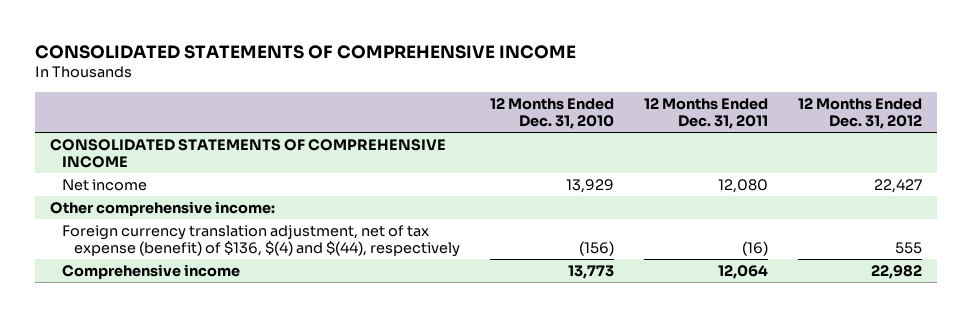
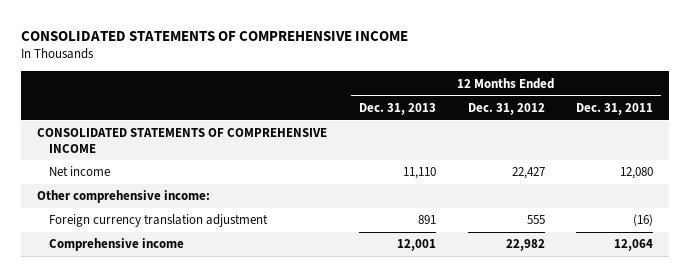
[490,97,615,130] 12 Months Ended Dec. 31, 2010 -> none
none -> [358,103,436,116] Dec. 31, 2013
[61,224,461,258] Foreign currency translation adjustment, net of tax expense (benefit) of $136, $(4) and $(44), respectively -> [49,214,269,228] Foreign currency translation adjustment

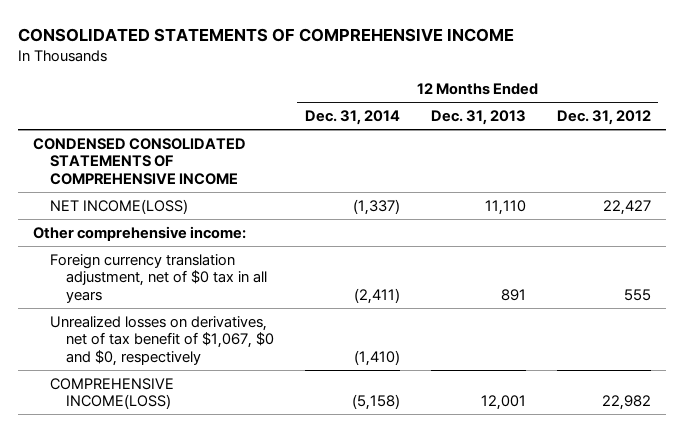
[576,103,654,116] Dec. 31, 2011 -> none
none -> [305,110,401,126] Dec. 31, 2014
[36,128,327,153] CONSOLIDATED STATEMENTS OF COMPREHENSIVE INCOME -> [33,137,247,185] CONDENSED CONSOLIDATED STATEMENTS OF COMPREHENSIVE INCOME
[49,166,111,177] Net income -> [49,198,188,214] NET INCOME(LOSS)
[49,214,269,228] Foreign currency translation adjustment -> [49,253,268,303] Foreign currency translation adjustment, net of $0 tax in all years
none -> [49,315,275,366] Unrealized losses on derivatives, net of tax benefit of $1,067, $0 and $0, respectively
[49,238,185,252] Comprehensive income -> [49,377,174,410] COMPREHENSIVE INCOME(LOSS)

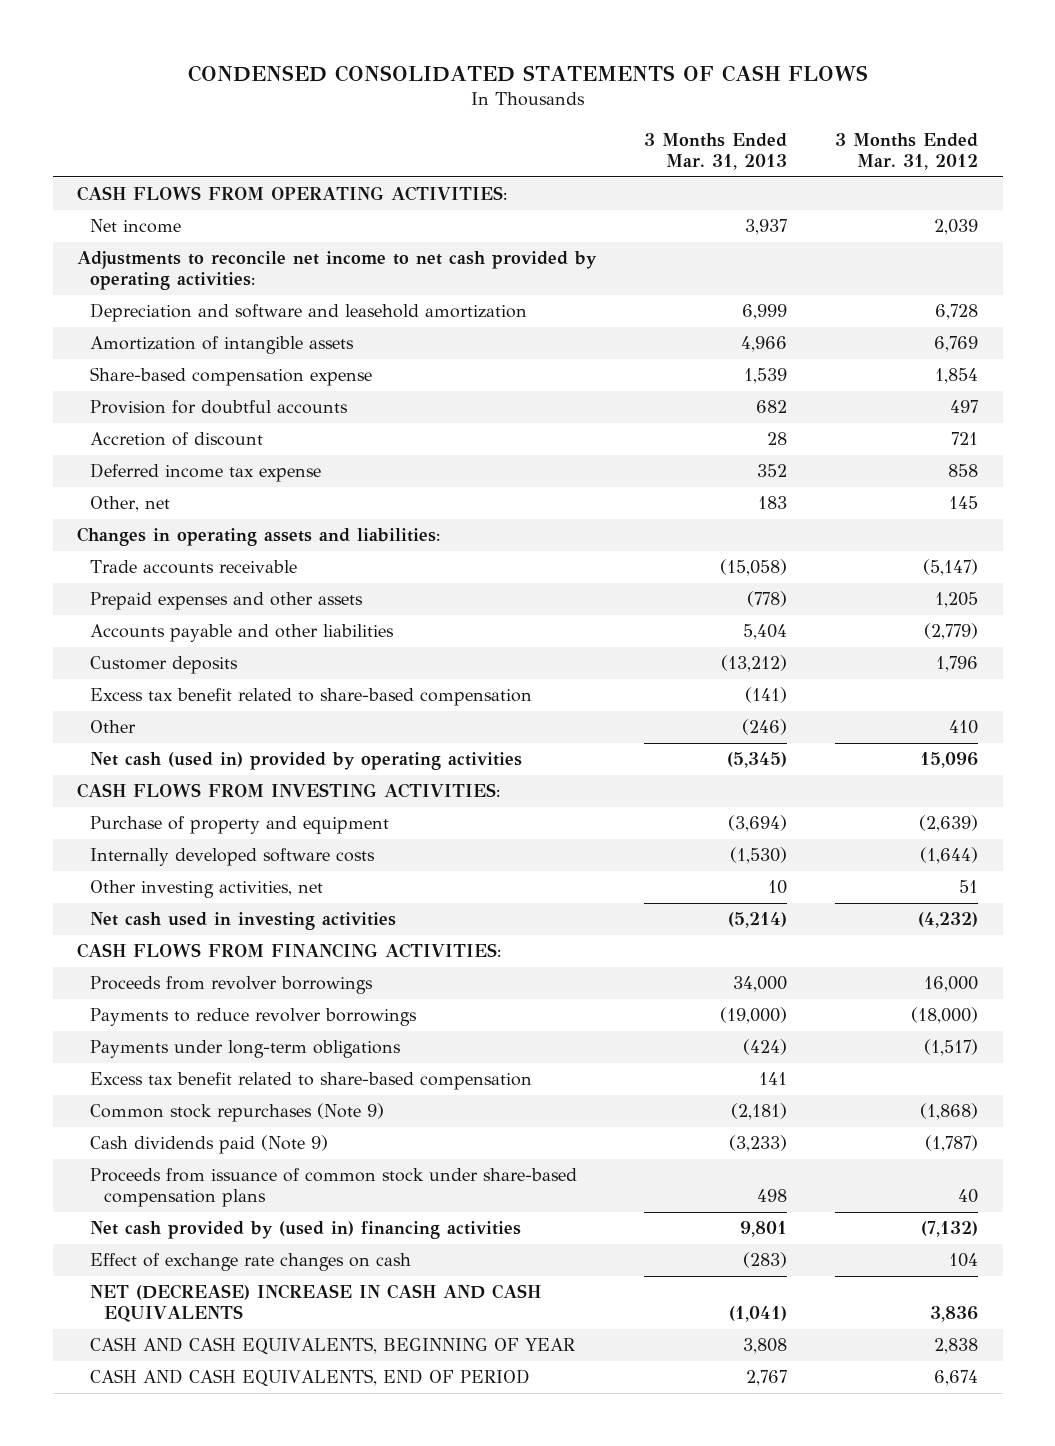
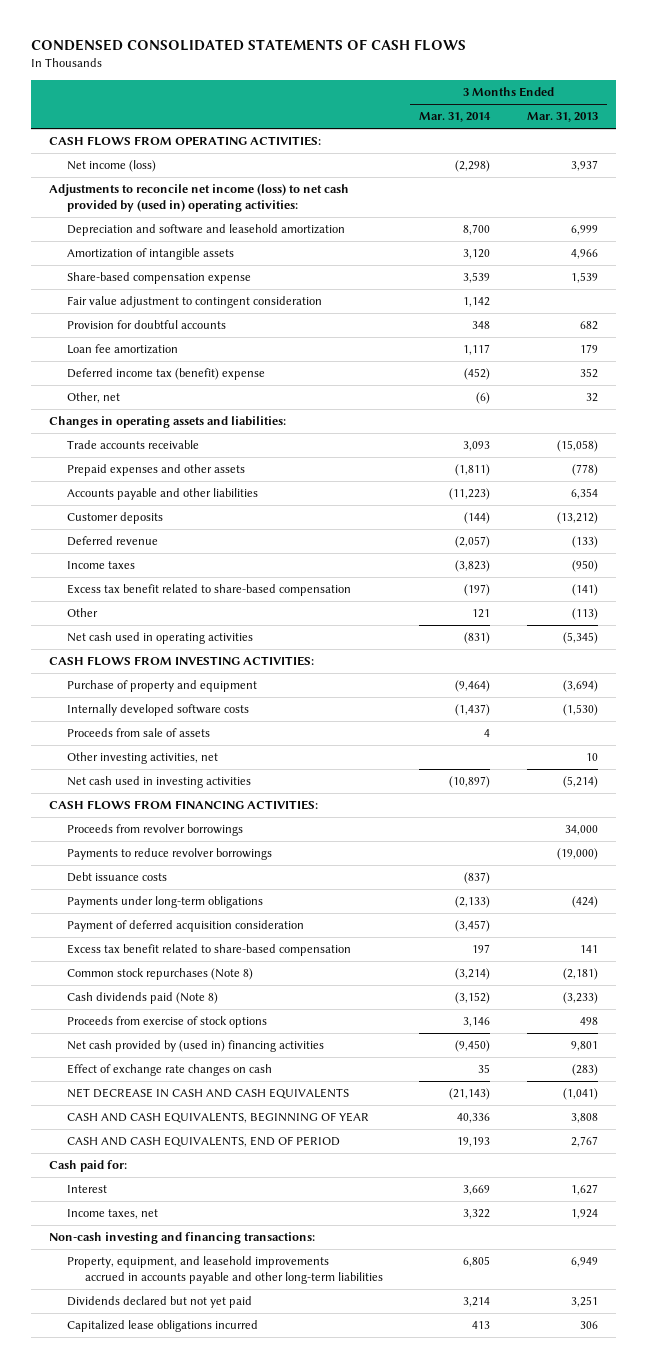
[835,132,979,170] 3 Months Ended Mar. 31, 2012 -> none
none -> [419,112,492,123] Mar. 31, 2014
[90,219,182,234] Net income -> [66,160,156,173] Net income (loss)
[76,251,597,291] Adjustments to reconcile net income to net cash provided by operating activities: -> [48,184,349,212] Adjustments to reconcile net income (loss) to net cash provided by (used in) operating activities:
none -> [66,296,322,309] Fair value adjustment to contingent consideration
[90,432,264,447] Accretion of discount -> none
none -> [66,344,178,355] Loan fee amortization
[90,463,322,483] Deferred income tax expense -> [66,368,265,381] Deferred income tax (benefit) expense
[758,496,788,510] 183 -> [585,393,598,403] 32
[743,624,788,641] 5,404 -> [570,488,598,500] 6,354
none -> [66,536,158,547] Deferred revenue
none -> [66,561,135,570] Income taxes
[742,719,788,736] (246) -> [571,608,598,621] (113)
[90,752,523,771] Net cash (used in) provided by operating activities -> [66,632,253,645] Net cash used in operating activities
none -> [66,728,210,738] Proceeds from sale of assets
none -> [66,872,167,883] Debt issuance costs
none -> [66,920,304,933] Payment of deferred acquisition consideration
[90,1103,385,1123] Common stock repurchases (Note 9) -> [66,968,253,981] Common stock repurchases (Note 8)
[90,1135,329,1155] Cash dividends paid (Note 9) -> [66,992,218,1005] Cash dividends paid (Note 8)
[90,1168,578,1208] Proceeds from issuance of common stock under share-based compensation plans -> [66,1016,267,1029] Proceeds from exercise of stock options
[90,1284,542,1323] NET (DECREASE) INCREASE IN CASH AND CASH EQUIVALENTS -> [66,1088,349,1100] NET DECREASE IN CASH AND CASH EQUIVALENTS
none -> [48,1160,127,1173] Cash paid for:
none -> [66,1185,107,1194] Interest
none -> [66,1209,158,1220] Income taxes, net
none -> [48,1232,315,1245] Non-cash investing and financing transactions:
none -> [66,1256,384,1284] Property, equipment, and leasehold improvements accrued in accounts payable and other long-term liabilities
none -> [66,1296,252,1309] Dividends declared but not yet paid
none -> [66,1320,258,1333] Capitalized lease obligations incurred

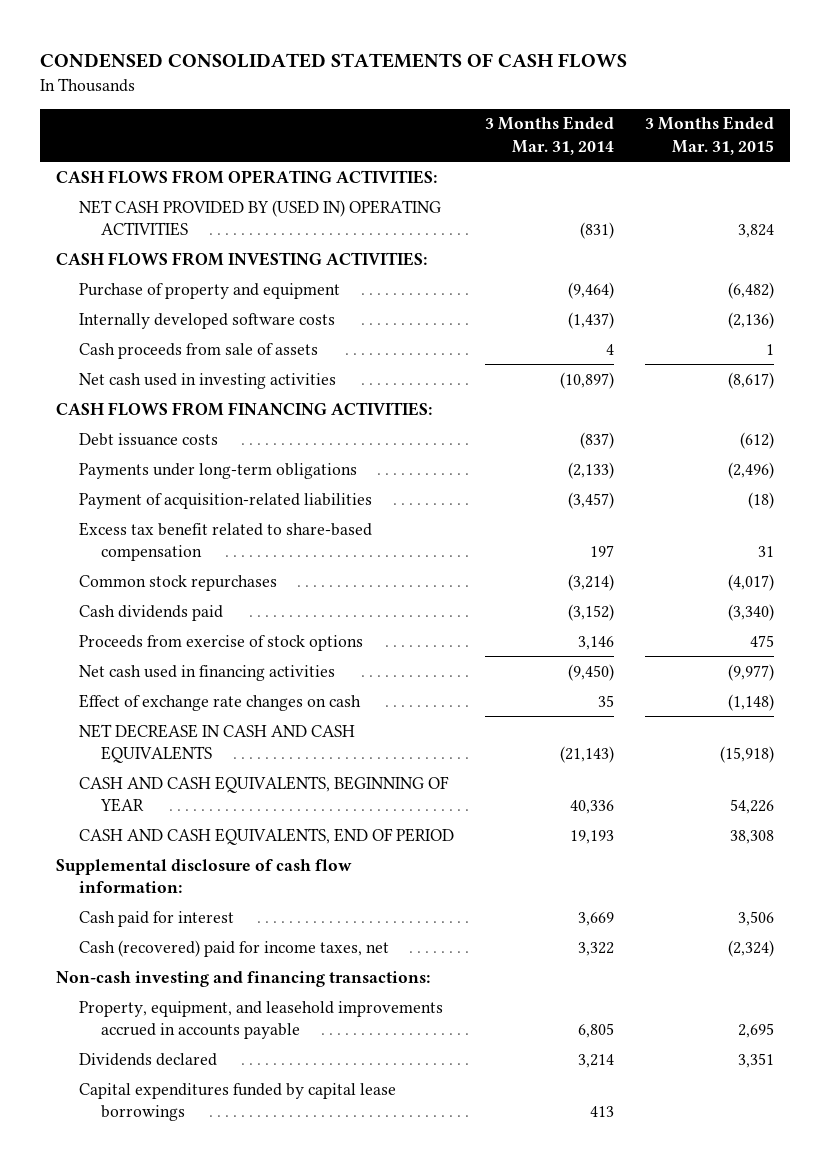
[526,112,598,123] Mar. 31, 2013 -> none
none -> [645,116,775,155] 3 Months Ended Mar. 31, 2015
[66,160,156,173] Net income (loss) -> none
[48,184,349,212] Adjustments to reconcile net income (loss) to net cash provided by (used in) operating activities: -> none
[66,224,345,237] Depreciation and software and leasehold amortization -> none
[66,248,234,261] Amortization of intangible assets -> none
[66,272,251,285] Share-based compensation expense -> none
[66,296,322,309] Fair value adjustment to contingent consideration -> none
[66,320,226,330] Provision for doubtful accounts -> none
[66,344,178,355] Loan fee amortization -> none
[66,368,265,381] Deferred income tax (benefit) expense -> none
[66,392,120,404] Other, net -> none
[48,416,286,429] Changes in operating assets and liabilities: -> none
[66,440,199,450] Trade accounts receivable -> none
[66,464,245,477] Prepaid expenses and other assets -> none
[66,488,258,501] Accounts payable and other liabilities -> none
[66,512,163,525] Customer deposits -> none
[66,536,158,547] Deferred revenue -> none
[66,561,135,570] Income taxes -> none
[66,584,351,597] Excess tax benefit related to share-based compensation -> none
[66,608,98,618] Other -> none
[66,632,253,645] Net cash used in operating activities -> [78,199,441,237] NET CASH PROVIDED BY (USED IN) OPERATING ACTIVITIES
[66,752,218,765] Other investing activities, net -> none
[66,728,210,738] Proceeds from sale of assets -> [78,342,318,359] Cash proceeds from sale of assets
[66,824,243,837] Proceeds from revolver borrowings -> none
[66,848,272,861] Payments to reduce revolver borrowings -> none
[66,920,304,933] Payment of deferred acquisition consideration -> [78,492,372,509] Payment of acquisition-related liabilities
[66,968,253,981] Common stock repurchases (Note 8) -> [78,574,277,591] Common stock repurchases
[66,992,218,1005] Cash dividends paid (Note 8) -> [78,604,223,621] Cash dividends paid
[66,1040,324,1053] Net cash provided by (used in) financing activities -> [78,664,335,681] Net cash used in financing activities
[48,1160,127,1173] Cash paid for: -> [55,858,352,894] Supplemental disclosure of cash flow information:
[66,1185,107,1194] Interest -> [78,910,234,927] Cash paid for interest
[66,1209,158,1220] Income taxes, net -> [78,939,389,957] Cash (recovered) paid for income taxes, net
[66,1256,384,1284] Property, equipment, and leasehold improvements accrued in accounts payable and other long-term liabilities -> [78,1000,443,1040] Property, equipment, and leasehold improvements accrued in accounts payable
[66,1296,252,1309] Dividends declared but not yet paid -> [78,1052,217,1066] Dividends declared
[66,1320,258,1333] Capitalized lease obligations incurred -> [78,1082,396,1122] Capital expenditures funded by capital lease borrowings

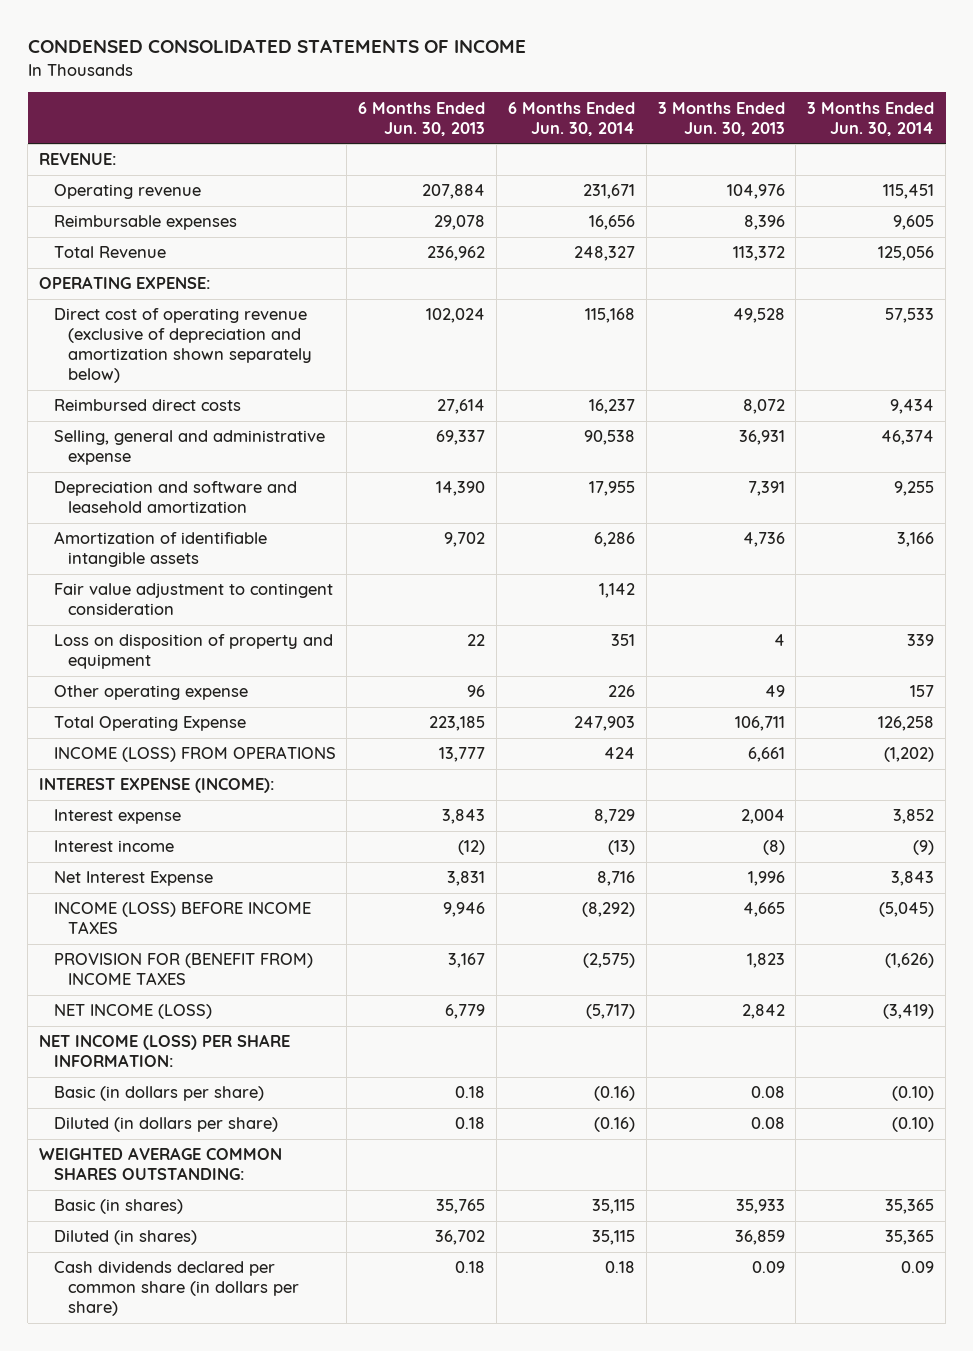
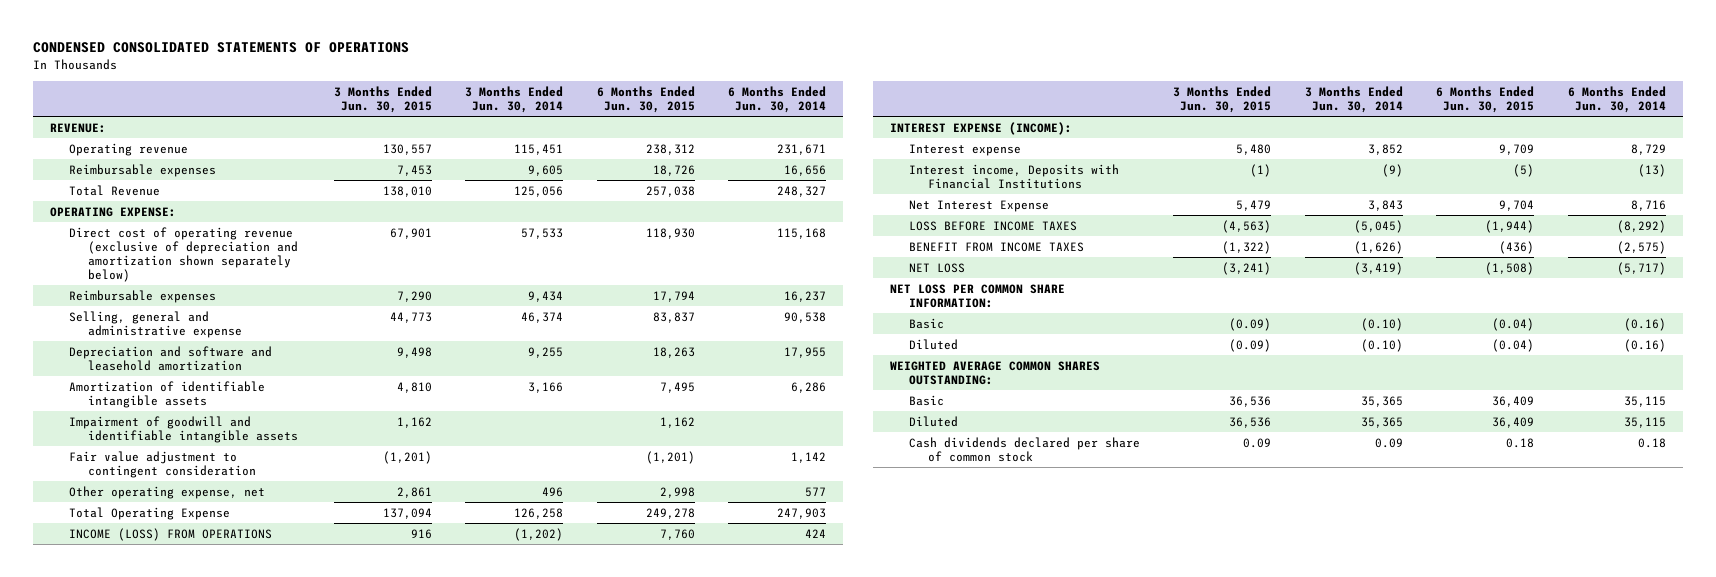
[27,39,526,54] CONDENSED CONSOLIDATED STATEMENTS OF INCOME -> [33,42,410,54] CONDENSED CONSOLIDATED STATEMENTS OF OPERATIONS
[358,101,486,136] 6 Months Ended Jun. 30, 2013 -> none
[657,101,785,136] 3 Months Ended Jun. 30, 2013 -> none
none -> [333,85,432,113] 3 Months Ended Jun. 30, 2015
none -> [596,85,695,113] 6 Months Ended Jun. 30, 2015
[53,399,241,412] Reimbursed direct costs -> [68,289,216,303] Reimbursable expenses
none -> [68,415,298,443] Impairment of goodwill and identifiable intangible assets
[53,634,333,670] Loss on disposition of property and equipment -> none
[53,685,248,701] Other operating expense -> [68,485,265,499] Other operating expense, net
[607,685,635,698] 226 -> [805,486,827,497] 577
[910,685,935,698] 157 -> [542,486,564,497] 496
[53,840,174,853] Interest income -> [908,163,1119,189] Interest income, Deposits with Financial Institutions
[53,902,311,935] INCOME (LOSS) BEFORE INCOME TAXES -> [908,220,1077,231] LOSS BEFORE INCOME TAXES
[53,953,313,986] PROVISION FOR (BENEFIT FROM) INCOME TAXES -> [908,241,1084,252] BENEFIT FROM INCOME TAXES
[53,1004,212,1020] NET INCOME (LOSS) -> [908,262,965,273] NET LOSS
[39,1034,291,1068] NET INCOME (LOSS) PER SHARE INFORMATION: -> [889,283,1065,308] NET LOSS PER COMMON SHARE INFORMATION:
[53,1086,264,1102] Basic (in dollars per share) -> [908,317,944,329] Basic
[53,1117,278,1133] Diluted (in dollars per share) -> [908,338,958,350] Diluted
[53,1199,183,1215] Basic (in shares) -> [908,394,944,406] Basic
[53,1230,197,1246] Diluted (in shares) -> [908,415,958,427] Diluted
[53,1261,300,1317] Cash dividends declared per common share (in dollars per share) -> [908,436,1140,462] Cash dividends declared per share of common stock

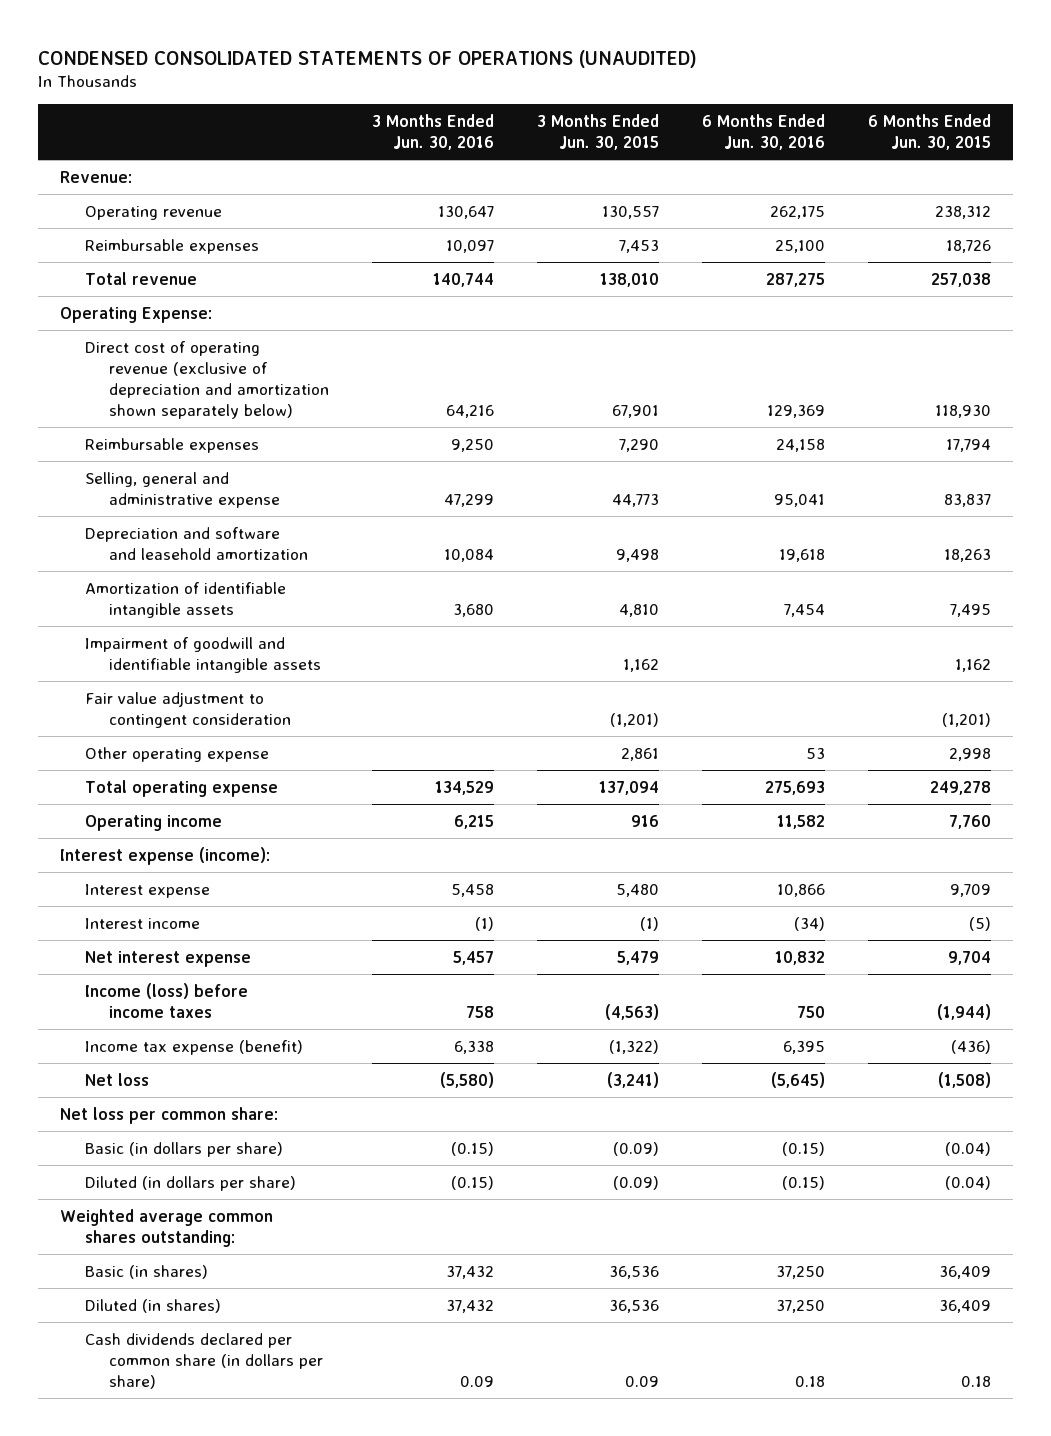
[33,42,410,54] CONDENSED CONSOLIDATED STATEMENTS OF OPERATIONS -> [38,49,698,68] CONDENSED CONSOLIDATED STATEMENTS OF OPERATIONS (UNAUDITED)
[465,85,564,113] 3 Months Ended Jun. 30, 2014 -> none
[728,85,827,113] 6 Months Ended Jun. 30, 2014 -> none
none -> [372,114,495,151] 3 Months Ended Jun. 30, 2016
none -> [702,114,826,151] 6 Months Ended Jun. 30, 2016
[50,122,107,133] REVENUE: -> [59,170,132,183] Revenue:
[68,184,160,196] Total Revenue -> [84,271,197,285] Total revenue
[50,206,177,217] OPERATING EXPENSE: -> [59,306,212,323] Operating Expense:
[68,485,265,499] Other operating expense, net -> [84,746,269,762] Other operating expense
[68,506,230,520] Total Operating Expense -> [84,779,278,797] Total operating expense
[68,527,272,541] INCOME (LOSS) FROM OPERATIONS -> [84,814,222,831] Operating income
[889,121,1072,135] INTEREST EXPENSE (INCOME): -> [59,846,270,865] Interest expense (income):
[908,163,1119,189] Interest income, Deposits with Financial Institutions -> none
none -> [84,917,200,929] Interest income
[908,199,1049,212] Net Interest Expense -> [84,950,251,967] Net interest expense
[908,220,1077,231] LOSS BEFORE INCOME TAXES -> [84,982,248,1018] Income (loss) before income taxes
[908,241,1084,252] BENEFIT FROM INCOME TAXES -> [84,1039,303,1055] Income tax expense (benefit)
[908,262,965,273] NET LOSS -> [84,1072,149,1086] Net loss
[889,283,1065,308] NET LOSS PER COMMON SHARE INFORMATION: -> [59,1106,278,1124] Net loss per common share:
[908,317,944,329] Basic -> [84,1141,283,1157] Basic (in dollars per share)
[908,338,958,350] Diluted -> [84,1175,296,1191] Diluted (in dollars per share)
[889,360,1100,385] WEIGHTED AVERAGE COMMON SHARES OUTSTANDING: -> [59,1208,273,1247] Weighted average common shares outstanding:
[908,394,944,406] Basic -> [84,1264,208,1279] Basic (in shares)
[908,415,958,427] Diluted -> [84,1298,221,1313] Diluted (in shares)
[908,436,1140,462] Cash dividends declared per share of common stock -> [84,1332,324,1389] Cash dividends declared per common share (in dollars per share)

